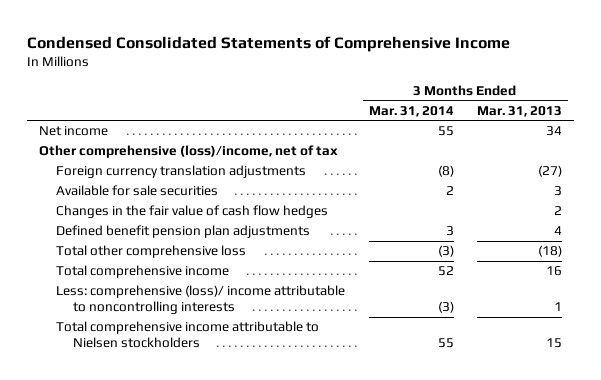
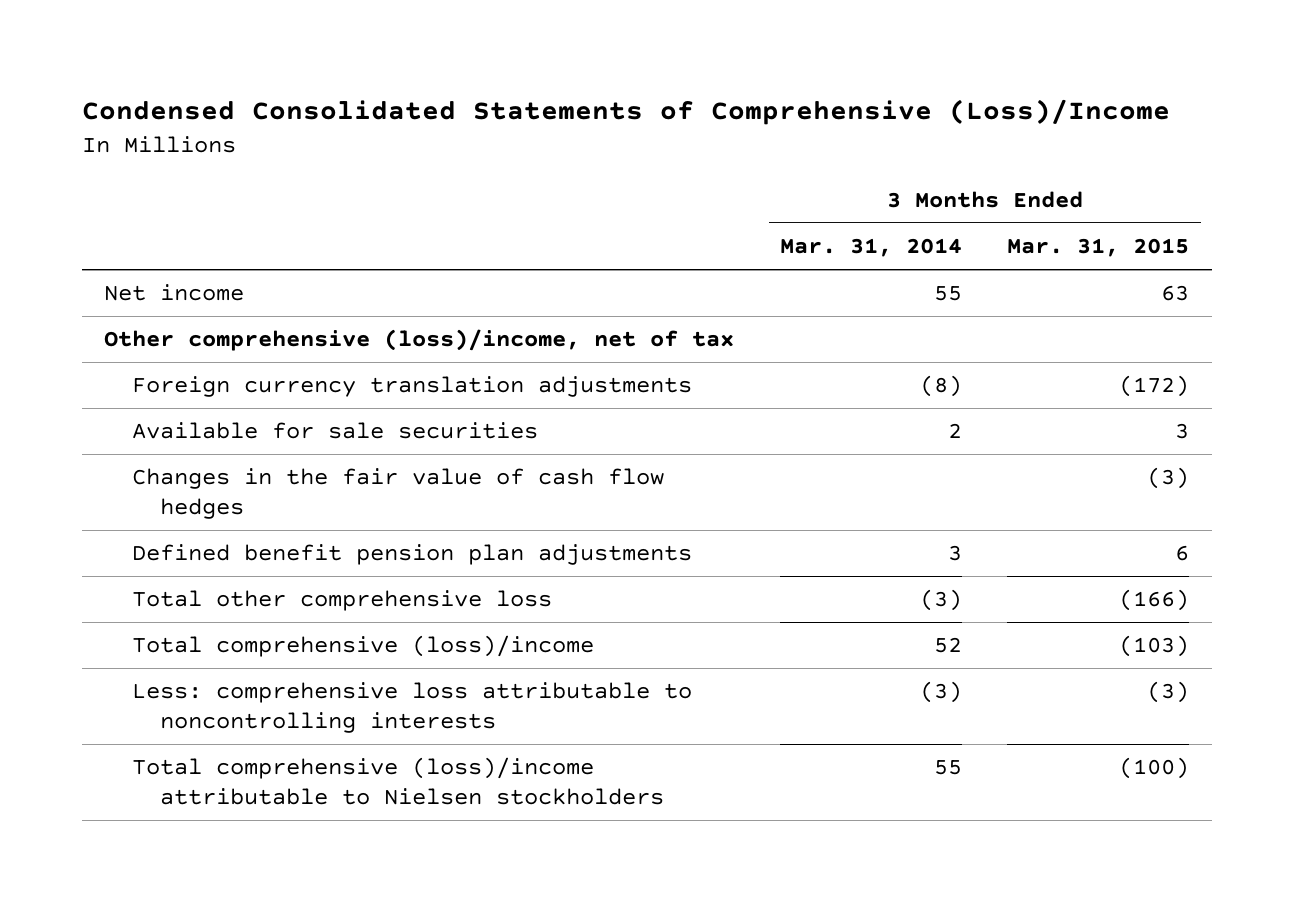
[26,35,510,52] Condensed Consolidated Statements of Comprehensive Income -> [81,99,1170,126] Condensed Consolidated Statements of Comprehensive (Loss)/Income
[477,105,563,117] Mar. 31, 2013 -> none
none -> [1007,238,1190,258] Mar. 31, 2015
[55,265,229,279] Total comprehensive income -> [132,635,595,658] Total comprehensive (loss)/income
[55,285,345,315] Less: comprehensive (loss)/ income attributable to noncontrolling interests -> [132,682,693,734] Less: comprehensive loss attributable to noncontrolling interests
[55,321,319,349] Total comprehensive income attributable to Nielsen stockholders -> [132,757,665,806] Total comprehensive (loss)/income attributable to Nielsen stockholders

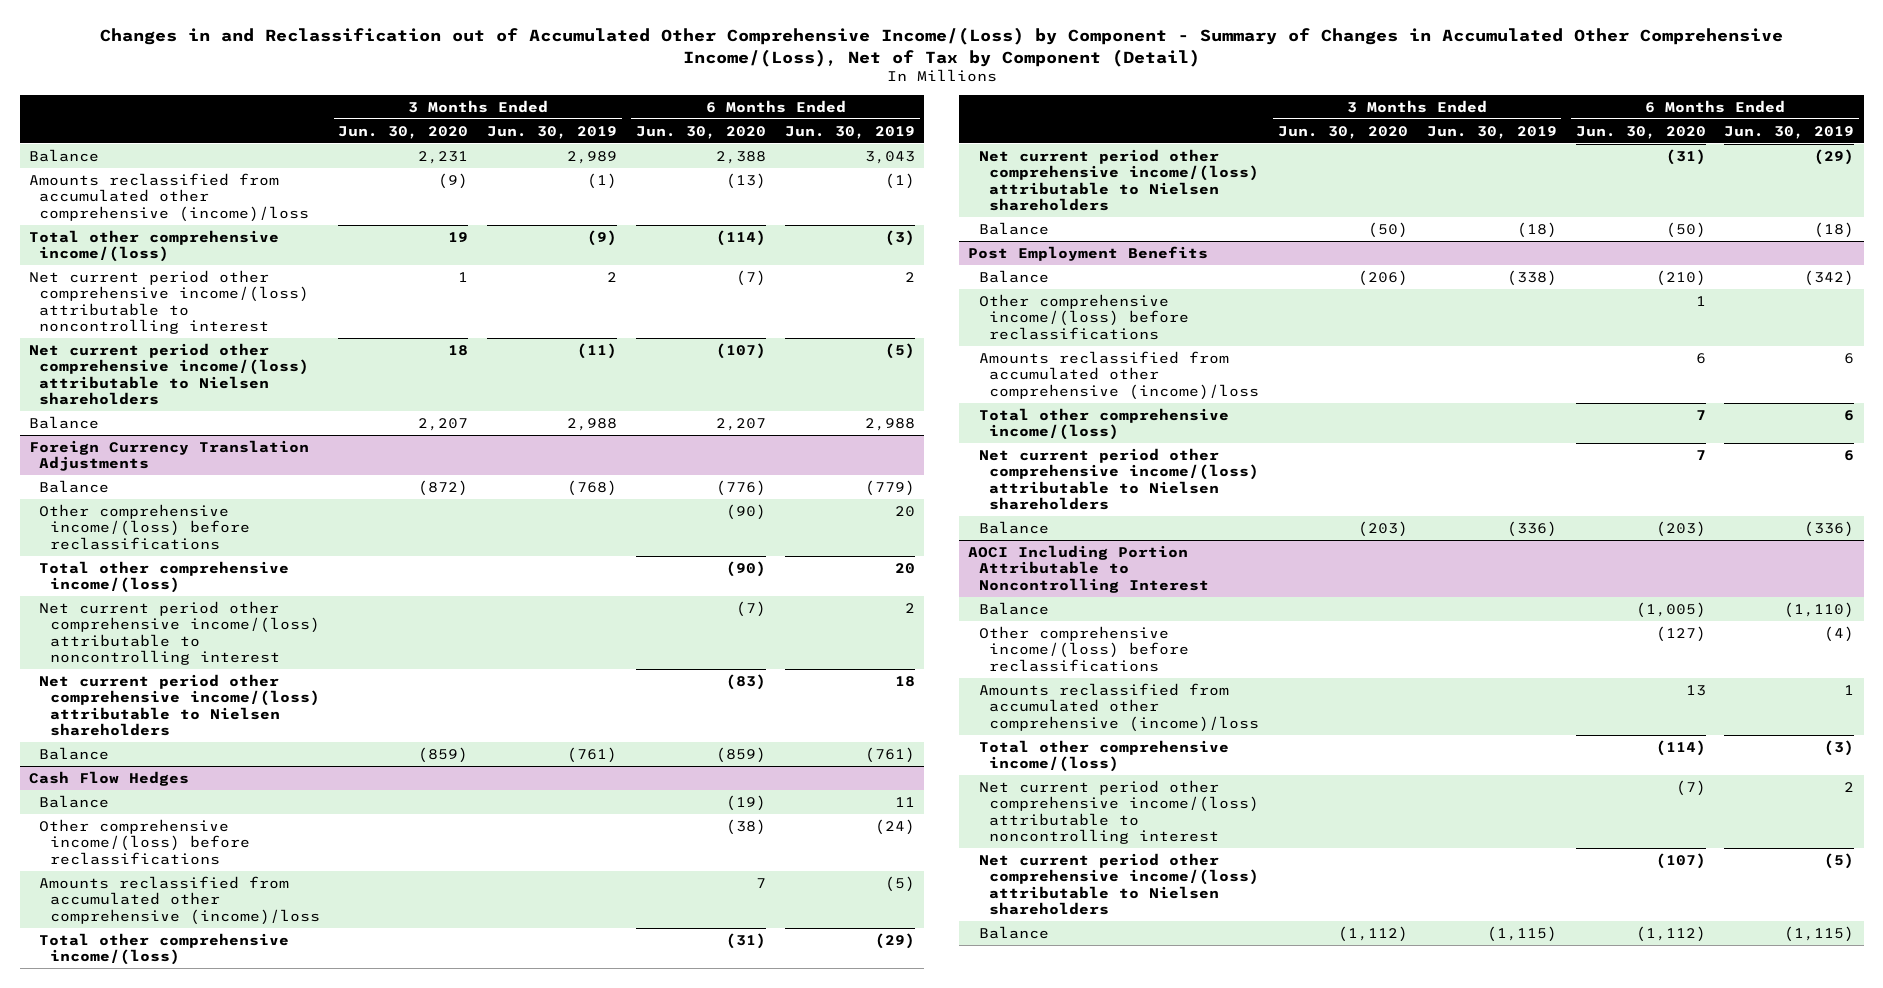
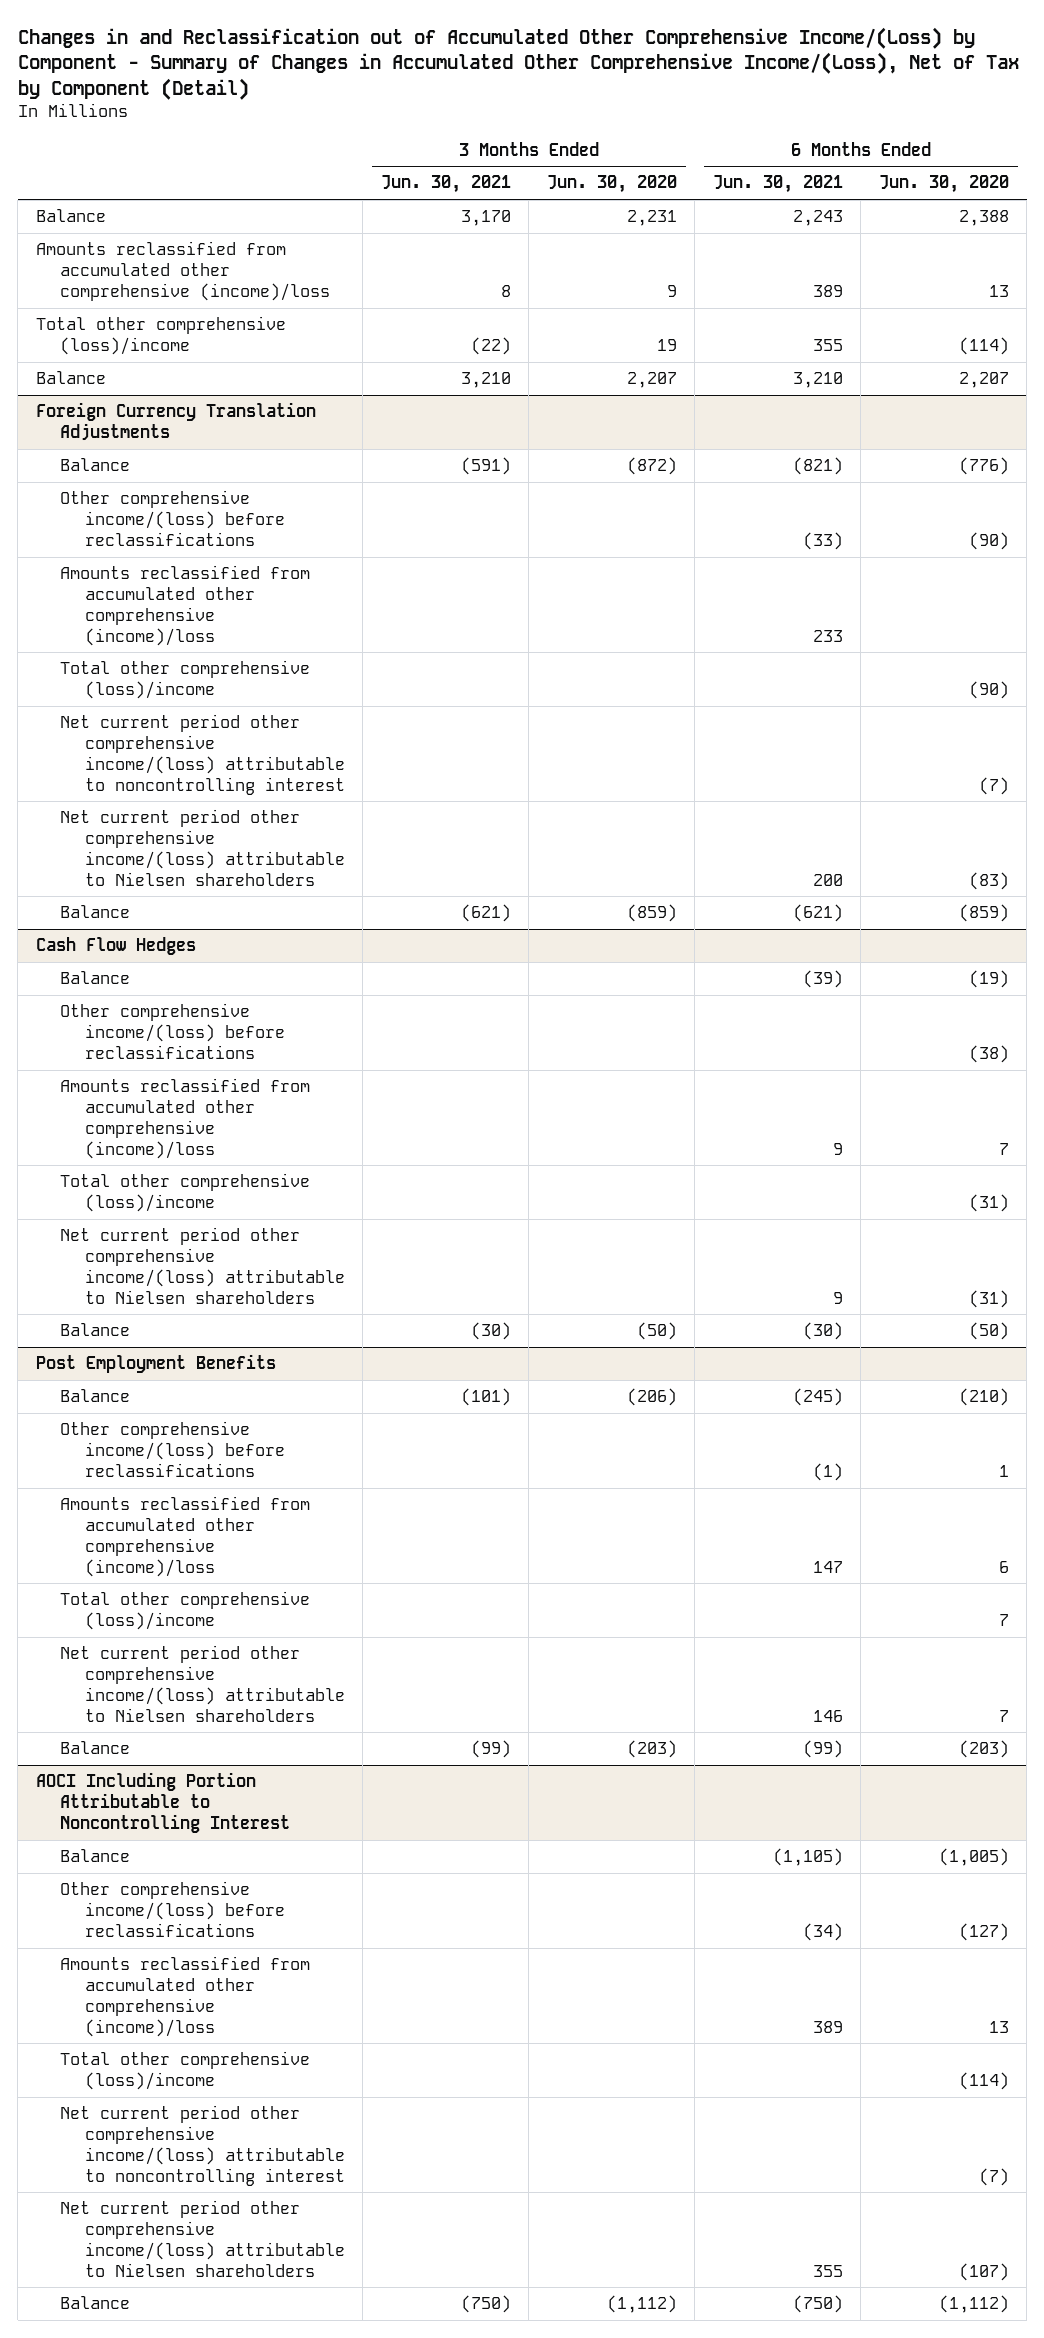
[487,125,618,139] Jun. 30, 2019 -> none
[784,125,915,139] Jun. 30, 2019 -> none
none -> [380,175,511,194] Jun. 30, 2021
none -> [712,175,843,194] Jun. 30, 2021
[28,269,310,335] Net current period other comprehensive income/(loss) attributable to noncontrolling interest -> none
[28,342,310,406] Net current period other comprehensive income/(loss) attributable to Nielsen shareholders -> none
[438,172,469,189] (9) -> [666,284,677,297] 9
[726,172,767,189] (13) -> [988,284,1009,297] 13
[28,229,279,263] Total other comprehensive income/(loss) -> [35,316,286,356] Total other comprehensive (loss)/income
none -> [60,565,311,646] Amounts reclassified from accumulated other comprehensive (income)/loss
[39,560,290,594] Total other comprehensive income/(loss) -> [60,660,311,700] Total other comprehensive (loss)/income
[39,932,290,966] Total other comprehensive income/(loss) -> [60,1173,311,1213] Total other comprehensive (loss)/income
[978,407,1229,441] Total other comprehensive income/(loss) -> [60,1591,311,1631] Total other comprehensive (loss)/income
[978,739,1229,773] Total other comprehensive income/(loss) -> [60,2051,311,2091] Total other comprehensive (loss)/income

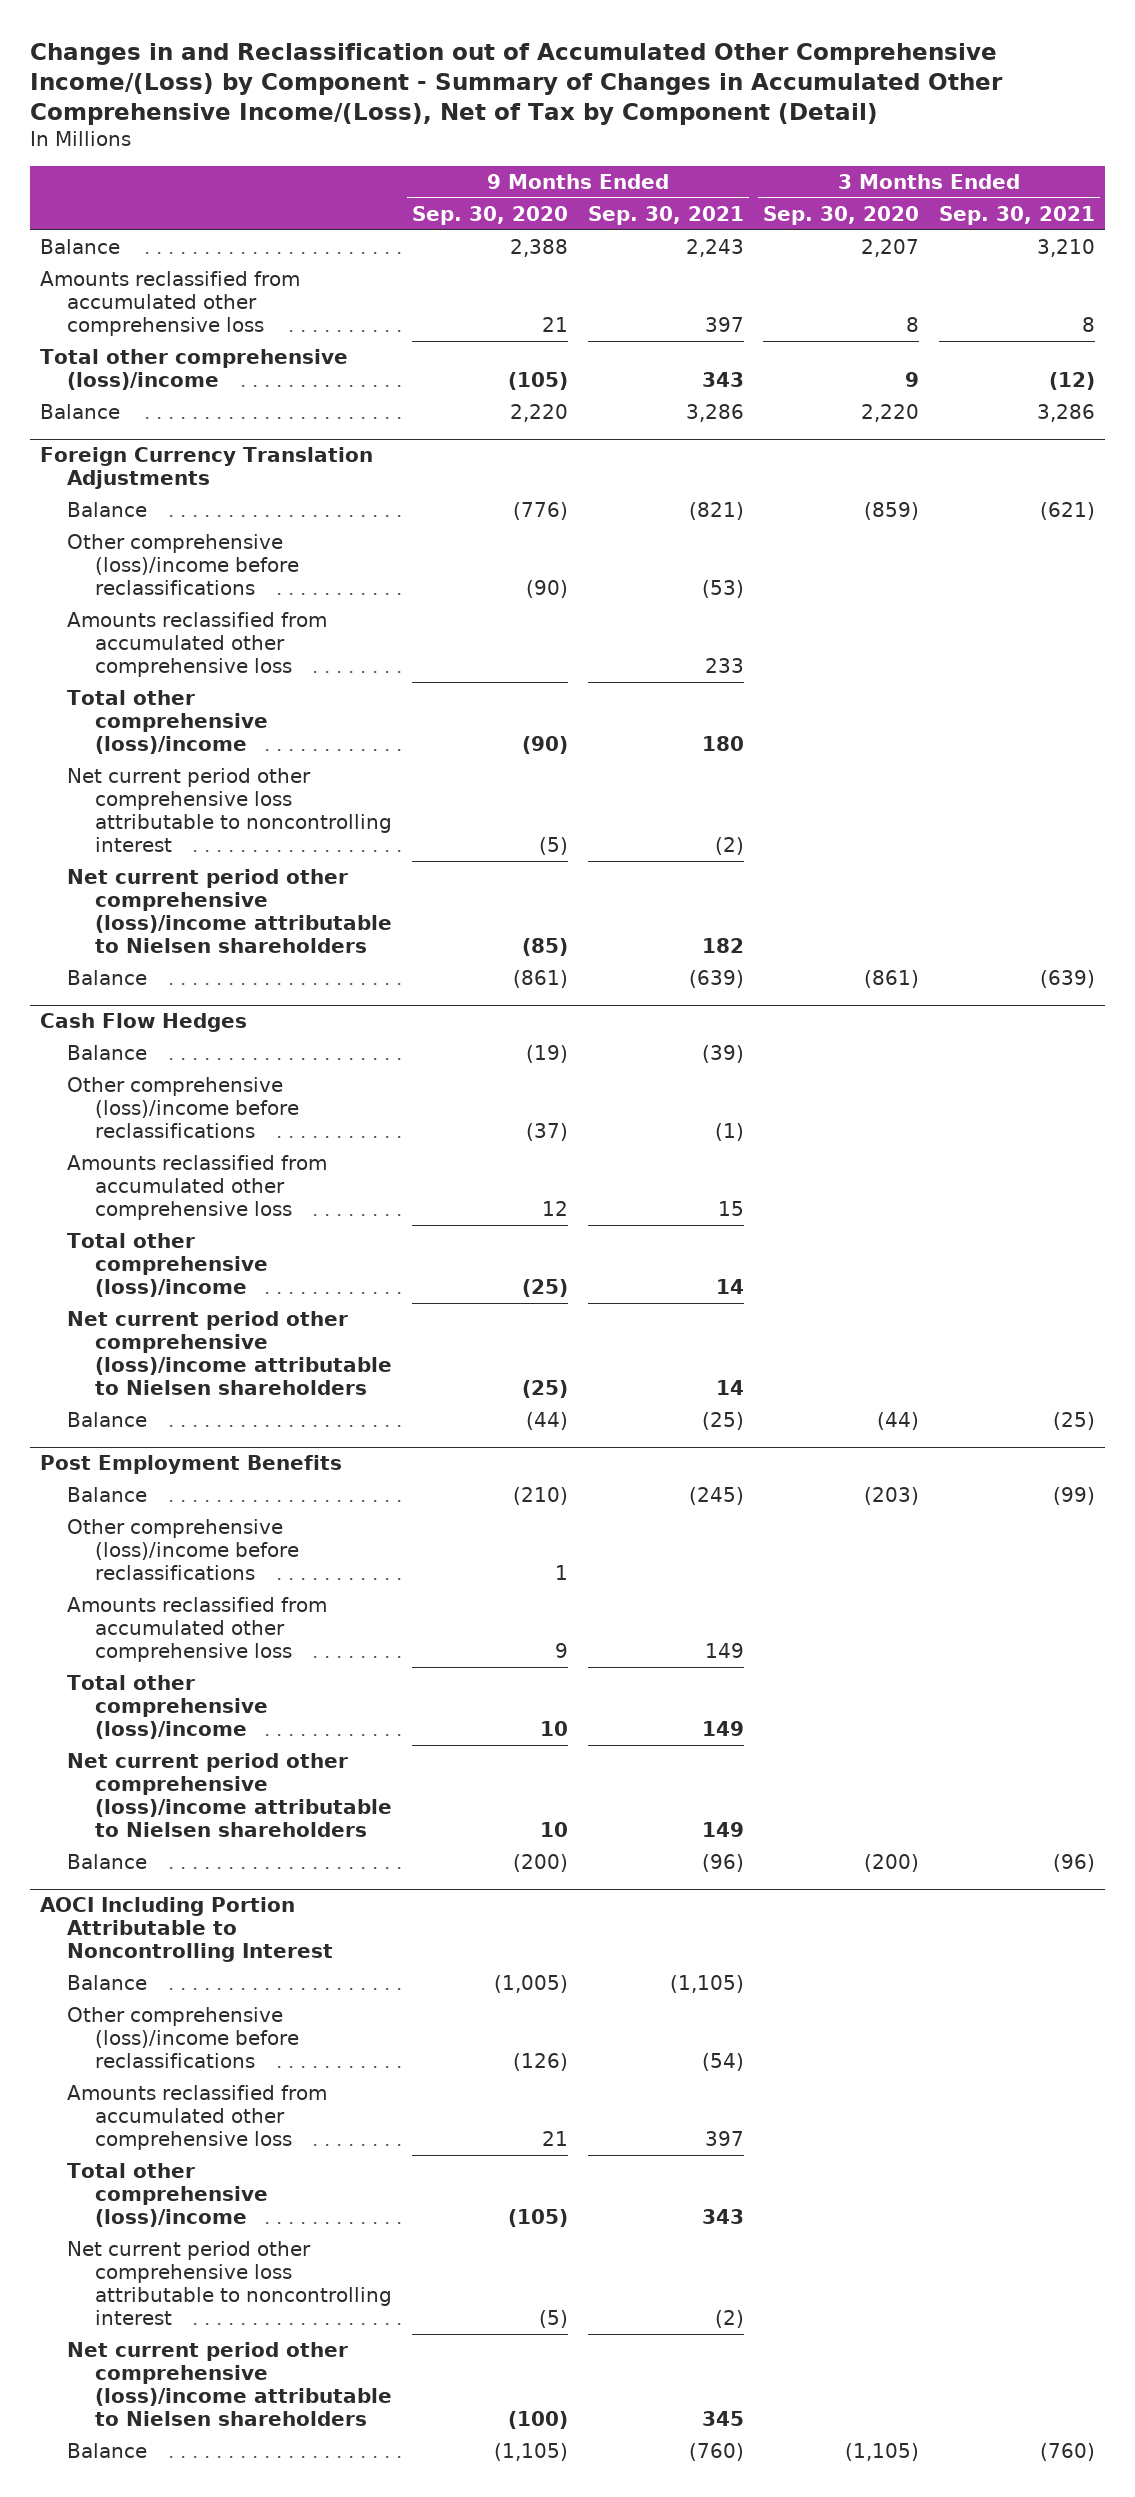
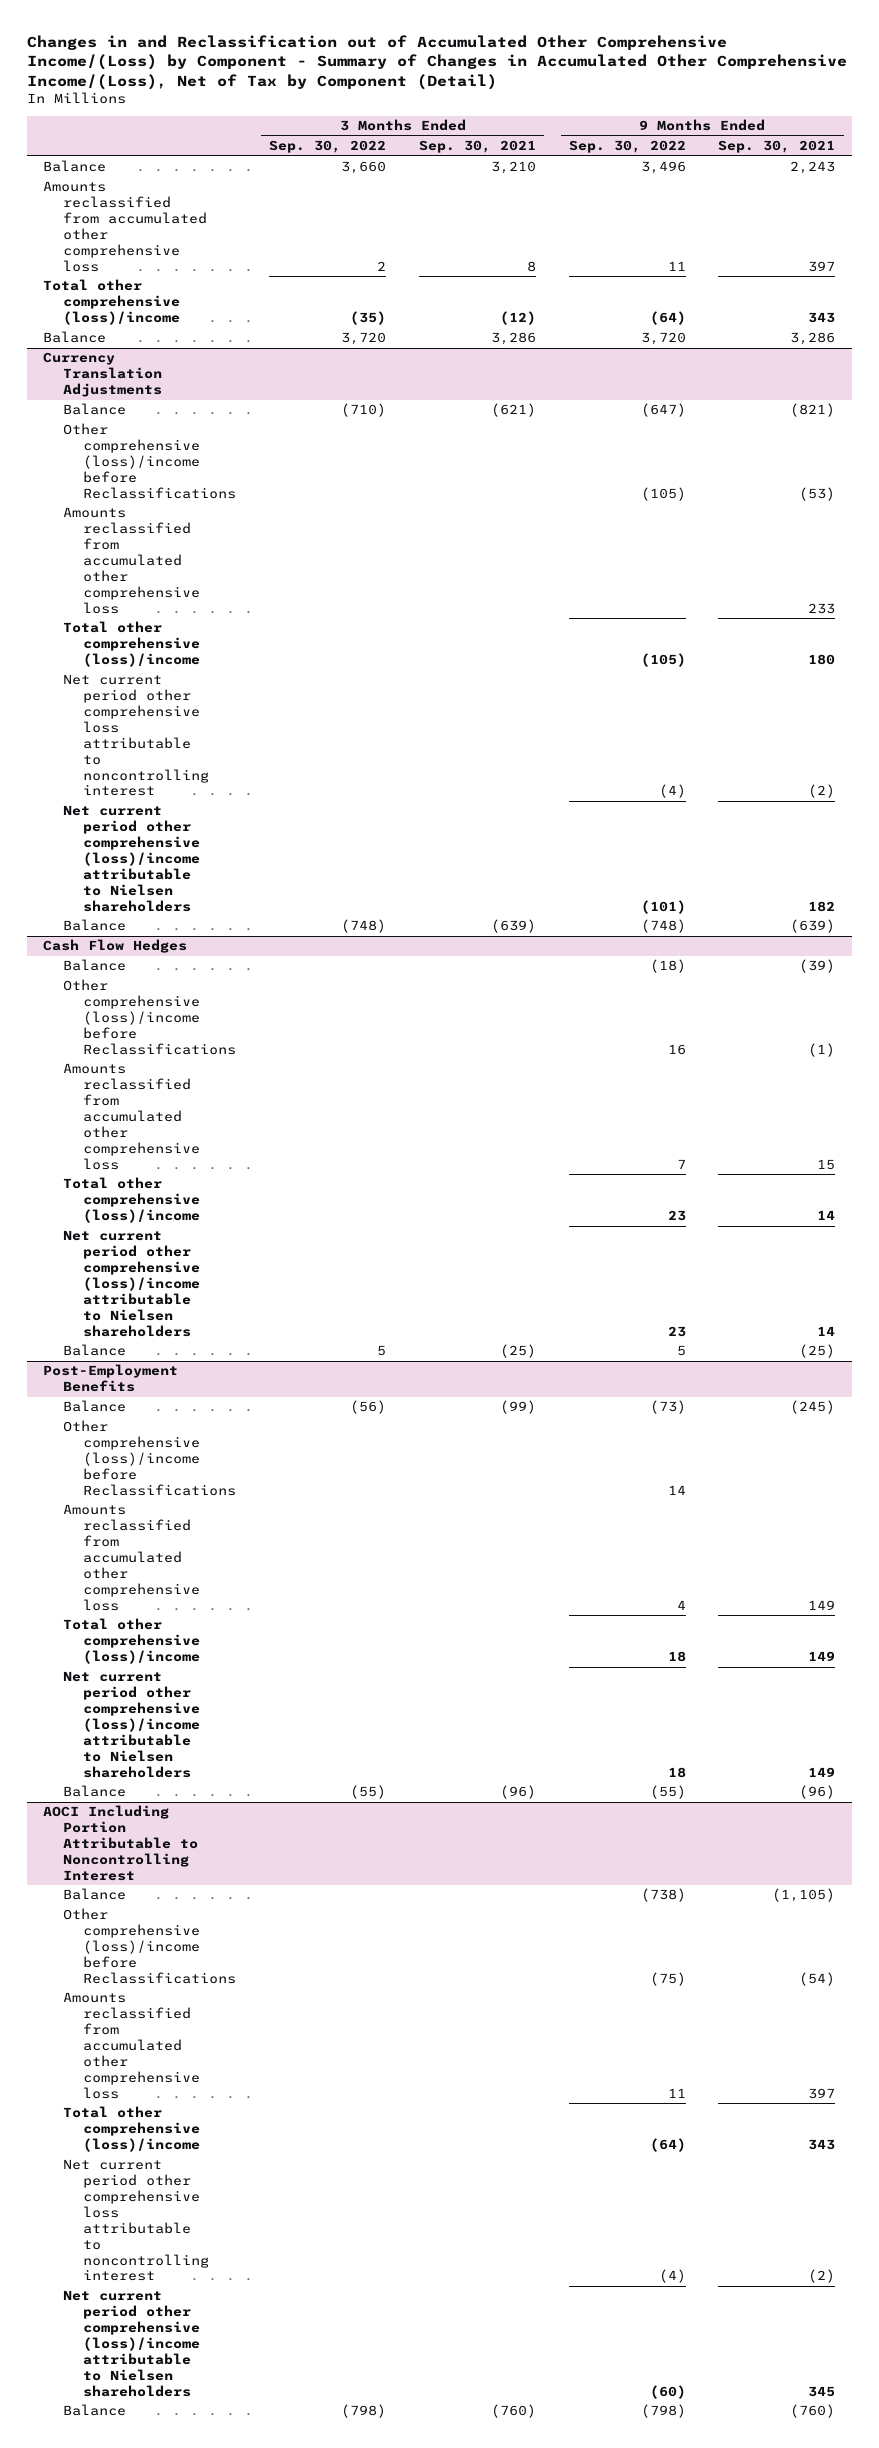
[412,205,569,225] Sep. 30, 2020 -> none
[763,205,920,225] Sep. 30, 2020 -> none
none -> [269,140,387,154] Sep. 30, 2022
none -> [568,140,686,154] Sep. 30, 2022
[39,447,373,490] Foreign Currency Translation Adjustments -> [43,352,163,398] Currency Translation Adjustments
[67,534,300,595] Other comprehensive (loss)/income before reclassifications -> [63,423,237,499] Other comprehensive (loss)/income before Reclassifications
[67,1077,300,1138] Other comprehensive (loss)/income before reclassifications -> [63,979,237,1055] Other comprehensive (loss)/income before Reclassifications
[39,1455,342,1475] Post Employment Benefits -> [43,1364,179,1393] Post-Employment Benefits
[67,1519,300,1580] Other comprehensive (loss)/income before reclassifications -> [63,1420,237,1496] Other comprehensive (loss)/income before Reclassifications
[67,2007,300,2068] Other comprehensive (loss)/income before reclassifications -> [63,1908,237,1984] Other comprehensive (loss)/income before Reclassifications

